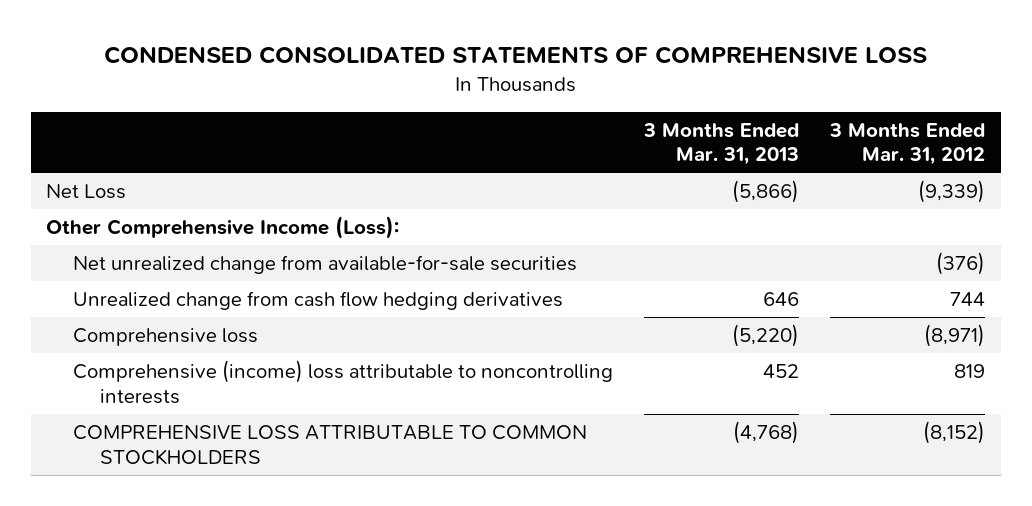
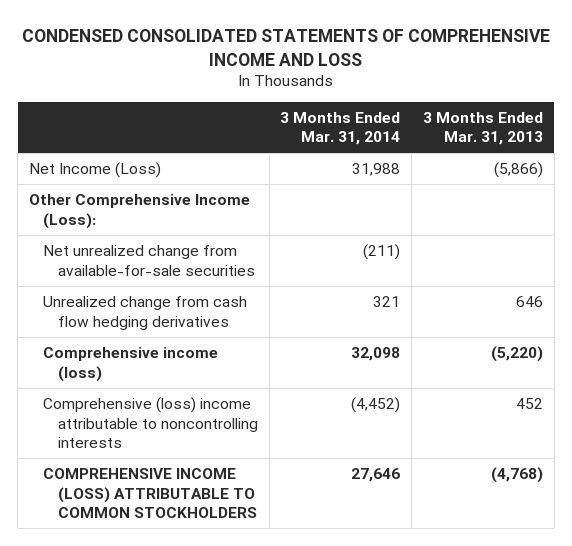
[103,45,927,64] CONDENSED CONSOLIDATED STATEMENTS OF COMPREHENSIVE LOSS -> [21,28,550,66] CONDENSED CONSOLIDATED STATEMENTS OF COMPREHENSIVE INCOME AND LOSS
[829,122,986,166] 3 Months Ended Mar. 31, 2012 -> none
none -> [280,111,401,146] 3 Months Ended Mar. 31, 2014
[46,184,127,200] Net Loss -> [29,162,162,179] Net Income (Loss)
[73,328,259,347] Comprehensive loss -> [43,347,219,382] Comprehensive income (loss)
[73,360,614,404] Comprehensive (income) loss attributable to noncontrolling interests -> [43,397,258,449] Comprehensive (loss) income attributable to noncontrolling interests
[73,425,588,465] COMPREHENSIVE LOSS ATTRIBUTABLE TO COMMON STOCKHOLDERS -> [43,468,257,519] COMPREHENSIVE INCOME (LOSS) ATTRIBUTABLE TO COMMON STOCKHOLDERS

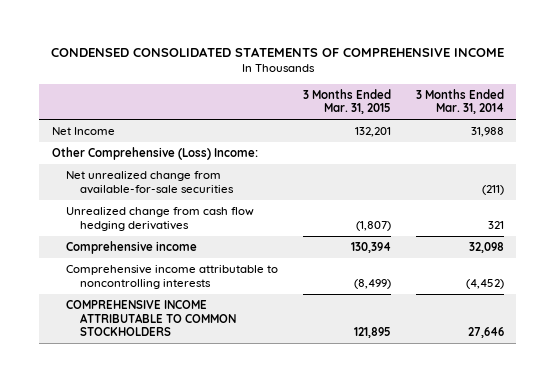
[21,28,550,66] CONDENSED CONSOLIDATED STATEMENTS OF COMPREHENSIVE INCOME AND LOSS -> [50,46,504,57] CONDENSED CONSOLIDATED STATEMENTS OF COMPREHENSIVE INCOME
[422,111,543,146] 3 Months Ended Mar. 31, 2013 -> none
none -> [302,88,391,115] 3 Months Ended Mar. 31, 2015
[29,162,162,179] Net Income (Loss) -> [51,126,115,135] Net Income
[29,194,251,229] Other Comprehensive Income (Loss): -> [51,146,258,160] Other Comprehensive (Loss) Income:
[43,347,219,382] Comprehensive income (loss) -> [65,240,197,254] Comprehensive income
[43,397,258,449] Comprehensive (loss) income attributable to noncontrolling interests -> [65,264,278,289] Comprehensive income attributable to noncontrolling interests
[43,468,257,519] COMPREHENSIVE INCOME (LOSS) ATTRIBUTABLE TO COMMON STOCKHOLDERS -> [65,299,237,337] COMPREHENSIVE INCOME ATTRIBUTABLE TO COMMON STOCKHOLDERS

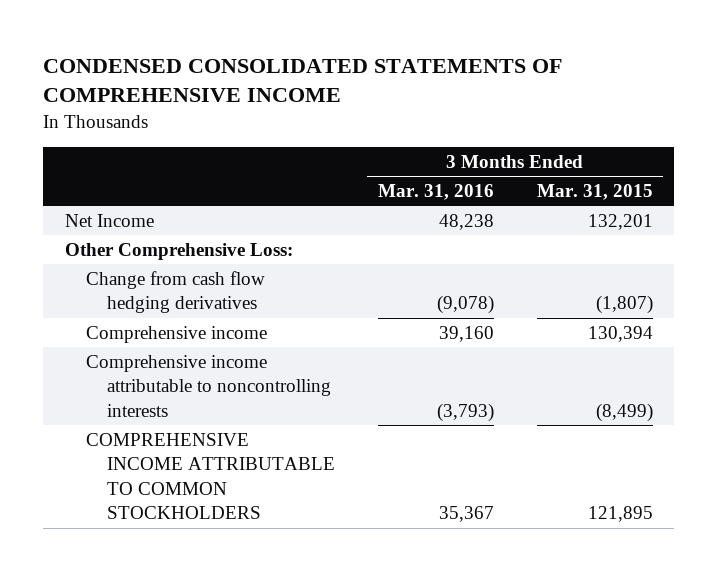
[415,88,504,115] 3 Months Ended Mar. 31, 2014 -> none
none -> [378,183,495,200] Mar. 31, 2016
[65,170,235,194] Net unrealized change from available-for-sale securities -> none
[51,146,258,160] Other Comprehensive (Loss) Income: -> [64,242,293,260] Other Comprehensive Loss:
[65,206,254,231] Unrealized change from cash flow hedging derivatives -> [86,270,266,314] Change from cash flow hedging derivatives

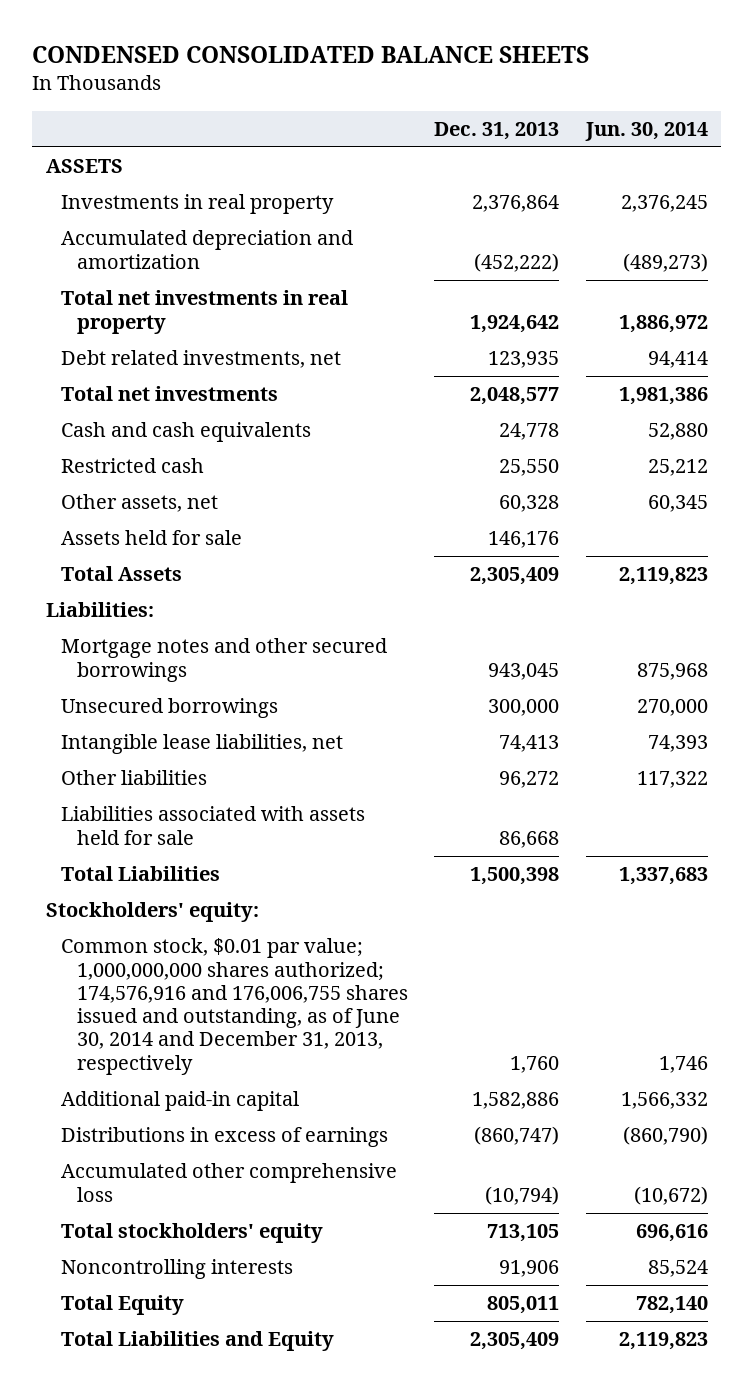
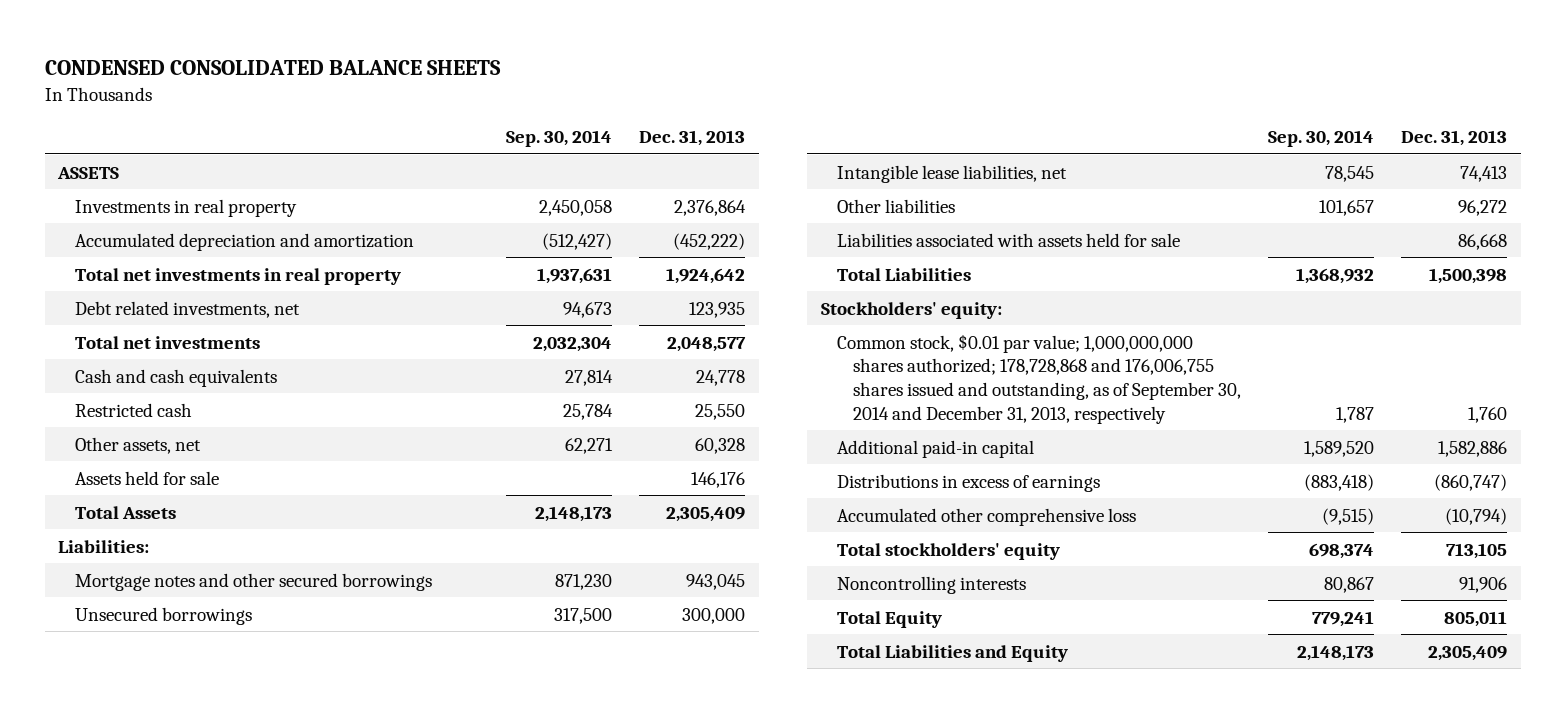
[584,121,708,141] Jun. 30, 2014 -> none
none -> [506,130,613,148] Sep. 30, 2014
[61,938,408,1075] Common stock, $0.01 par value; 1,000,000,000 shares authorized; 174,576,916 and 176,006,755 shares issued and outstanding, as of June 30, 2014 and December 31, 2013, respectively -> [836,333,1242,424] Common stock, $0.01 par value; 1,000,000,000 shares authorized; 178,728,868 and 176,006,755 shares issued and outstanding, as of September 30, 2014 and December 31, 2013, respectively

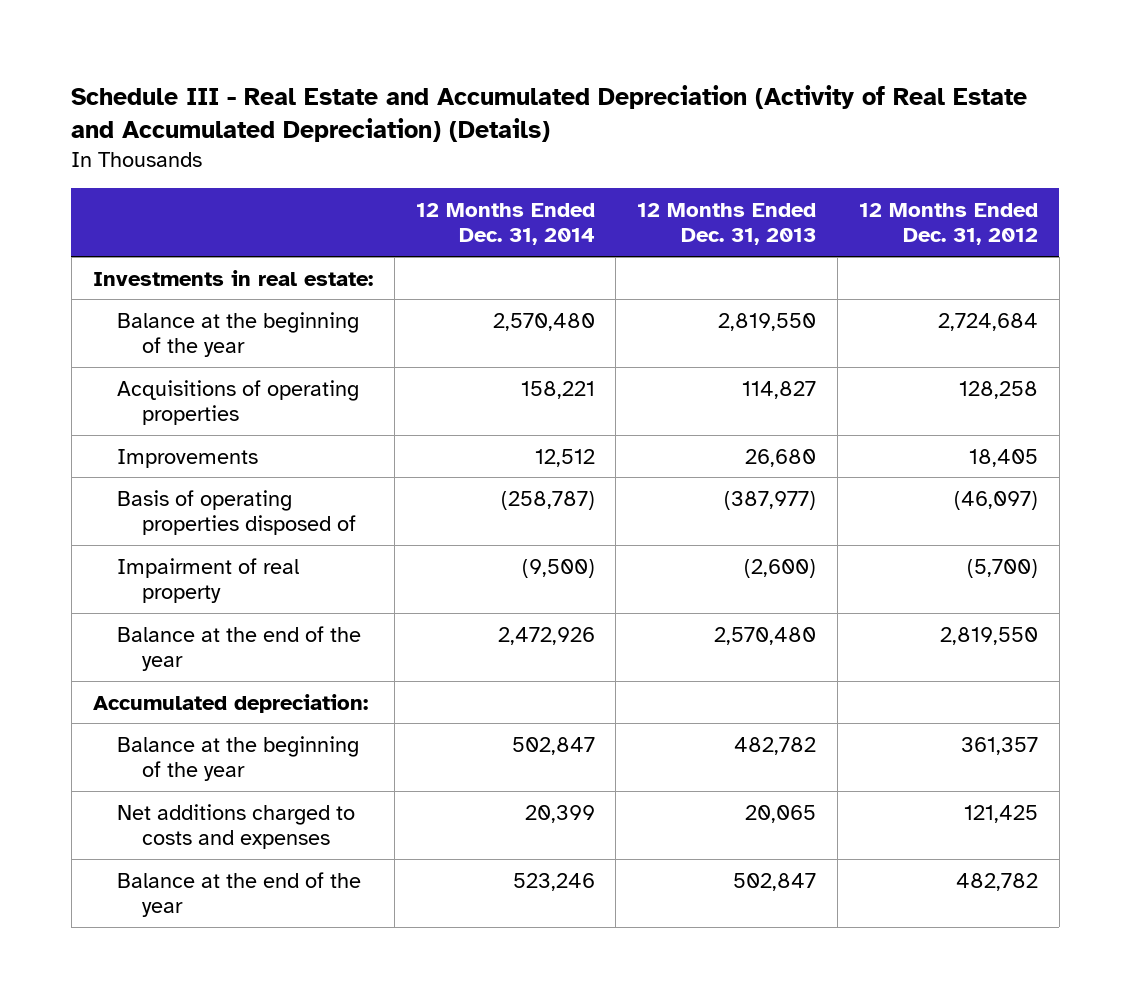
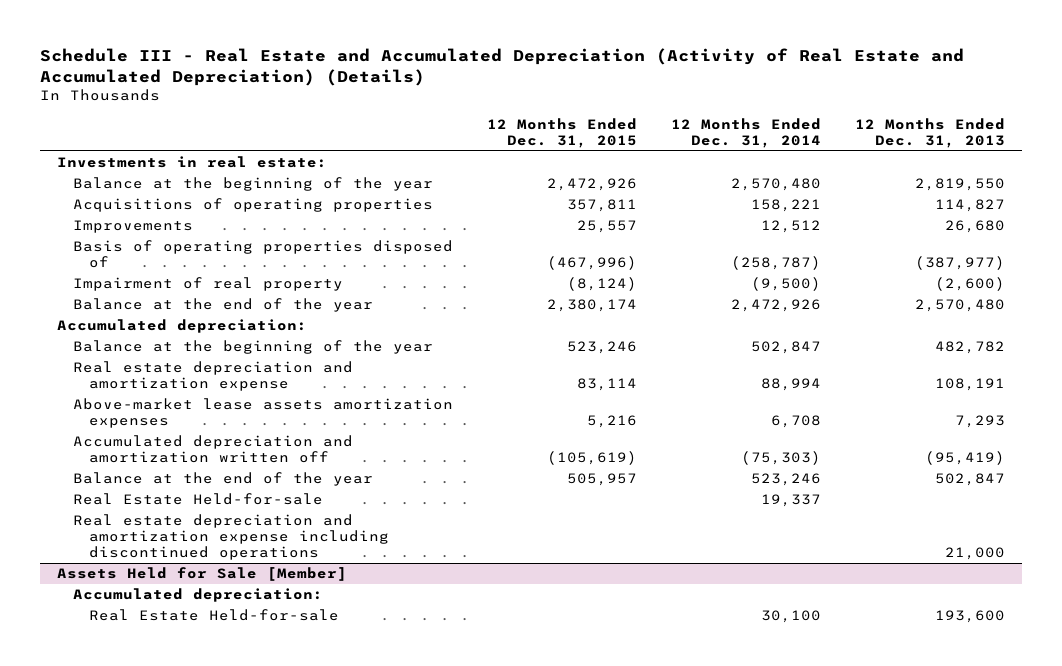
[859,202,1039,246] 12 Months Ended Dec. 31, 2012 -> none
none -> [487,117,638,148] 12 Months Ended Dec. 31, 2015
[117,803,356,849] Net additions charged to costs and expenses -> none
none -> [73,361,354,392] Real estate depreciation and amortization expense
none -> [73,398,454,429] Above-market lease assets amortization expenses
none -> [73,435,354,464] Accumulated depreciation and amortization written off
none -> [73,493,324,506] Real Estate Held-for-sale
none -> [73,514,390,561] Real estate depreciation and amortization expense including discontinued operations
none -> [57,567,348,582] Assets Held for Sale [Member]
none -> [73,588,324,603] Accumulated depreciation:
none -> [89,609,340,622] Real Estate Held-for-sale

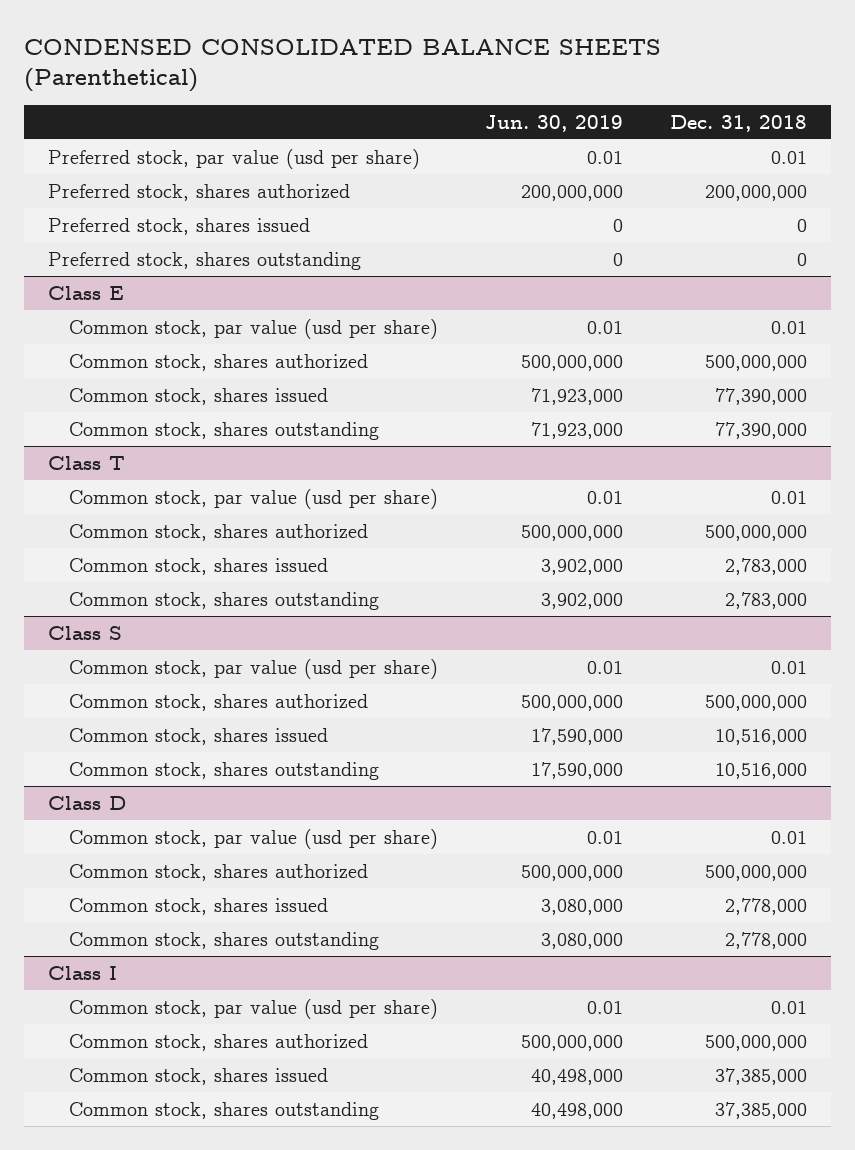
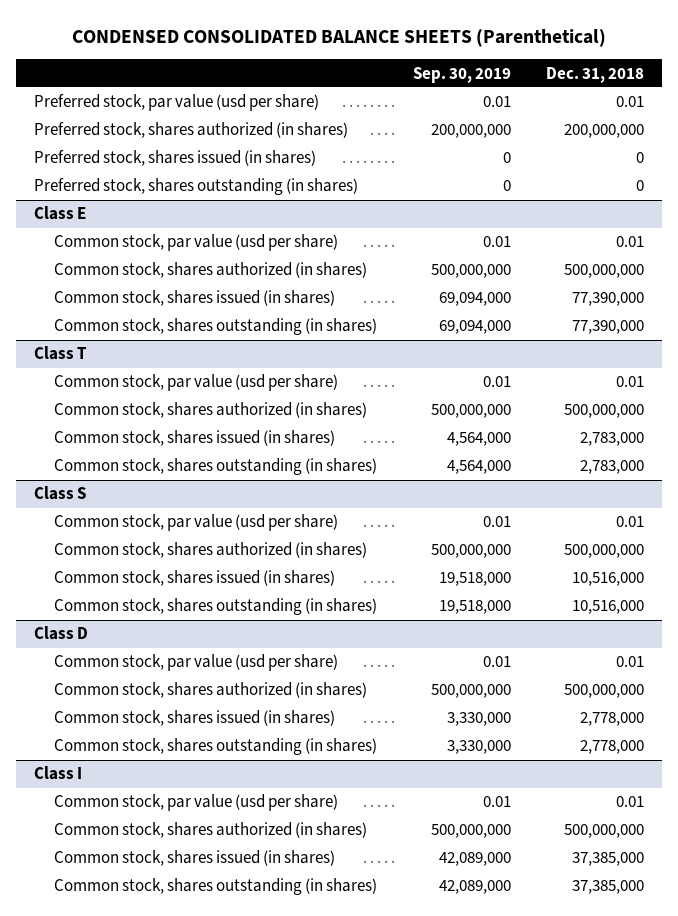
[485,114,624,132] Jun. 30, 2019 -> none
none -> [412,66,511,83] Sep. 30, 2019
[47,183,350,201] Preferred stock, shares authorized -> [34,122,349,139] Preferred stock, shares authorized (in shares)
[47,217,310,235] Preferred stock, shares issued -> [34,150,317,167] Preferred stock, shares issued (in shares)
[47,251,361,270] Preferred stock, shares outstanding -> [34,178,359,196] Preferred stock, shares outstanding (in shares)
[68,353,368,371] Common stock, shares authorized -> [54,262,368,279] Common stock, shares authorized (in shares)
[68,387,328,405] Common stock, shares issued -> [54,290,336,307] Common stock, shares issued (in shares)
[68,421,379,440] Common stock, shares outstanding -> [54,318,378,336] Common stock, shares outstanding (in shares)
[68,523,368,541] Common stock, shares authorized -> [54,402,368,419] Common stock, shares authorized (in shares)
[68,557,328,575] Common stock, shares issued -> [54,430,336,447] Common stock, shares issued (in shares)
[68,591,379,610] Common stock, shares outstanding -> [54,458,378,476] Common stock, shares outstanding (in shares)
[68,693,368,711] Common stock, shares authorized -> [54,542,368,559] Common stock, shares authorized (in shares)
[68,727,328,745] Common stock, shares issued -> [54,570,336,587] Common stock, shares issued (in shares)
[68,761,379,780] Common stock, shares outstanding -> [54,598,378,616] Common stock, shares outstanding (in shares)
[68,863,368,881] Common stock, shares authorized -> [54,682,368,699] Common stock, shares authorized (in shares)
[68,897,328,915] Common stock, shares issued -> [54,710,336,727] Common stock, shares issued (in shares)
[68,931,379,950] Common stock, shares outstanding -> [54,738,378,756] Common stock, shares outstanding (in shares)
[68,1033,368,1051] Common stock, shares authorized -> [54,822,368,839] Common stock, shares authorized (in shares)
[68,1067,328,1085] Common stock, shares issued -> [54,850,336,867] Common stock, shares issued (in shares)
[68,1101,379,1120] Common stock, shares outstanding -> [54,878,378,896] Common stock, shares outstanding (in shares)

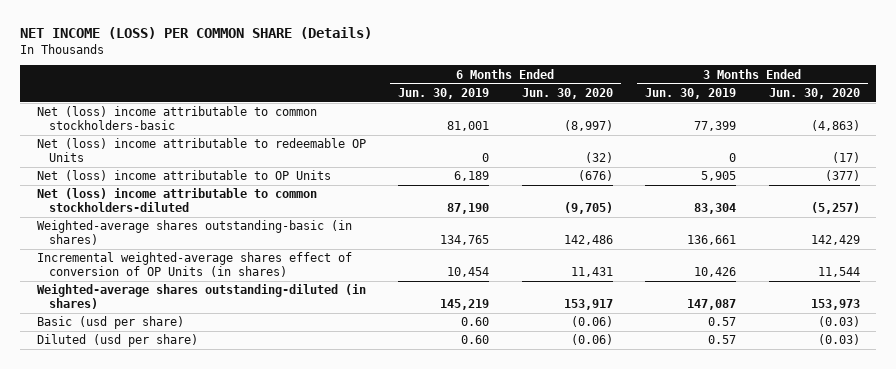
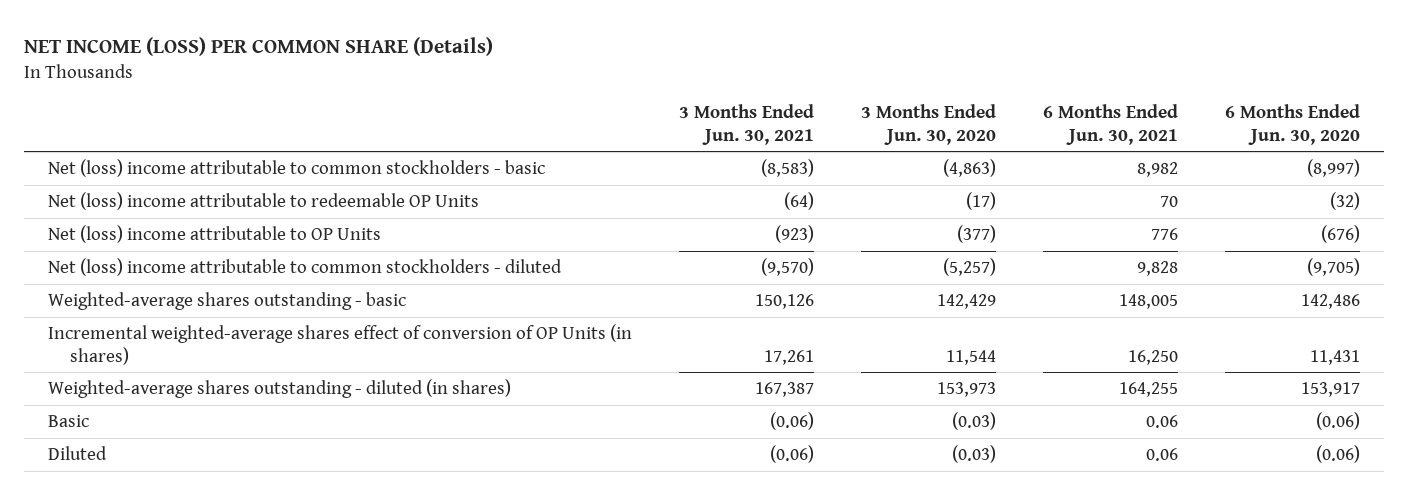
[398,87,490,99] Jun. 30, 2019 -> none
[645,87,737,99] Jun. 30, 2019 -> none
none -> [679,104,815,145] 3 Months Ended Jun. 30, 2021
none -> [1043,104,1179,145] 6 Months Ended Jun. 30, 2021
[36,106,317,131] Net (loss) income attributable to common stockholders-basic -> [47,158,545,177] Net (loss) income attributable to common stockholders - basic
[36,188,317,213] Net (loss) income attributable to common stockholders-diluted -> [47,257,562,276] Net (loss) income attributable to common stockholders - diluted
[36,220,352,246] Weighted-average shares outstanding-basic (in shares) -> [47,291,406,310] Weighted-average shares outstanding - basic
[36,284,366,310] Weighted-average shares outstanding-diluted (in shares) -> [47,378,511,398] Weighted-average shares outstanding - diluted (in shares)
[36,316,184,330] Basic (usd per share) -> [47,414,89,427] Basic
[36,334,198,348] Diluted (usd per share) -> [47,445,107,460] Diluted

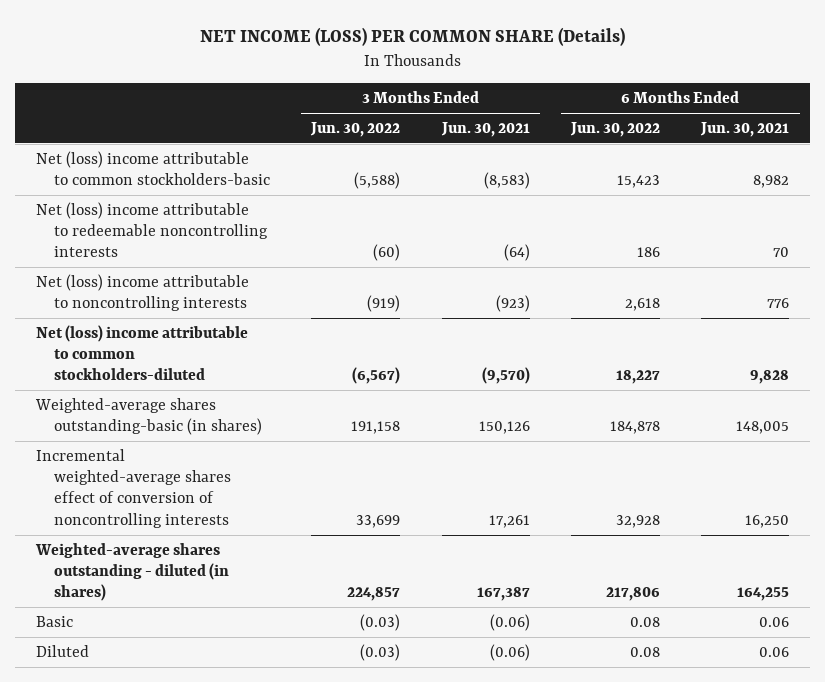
[861,104,997,145] 3 Months Ended Jun. 30, 2020 -> none
[1225,104,1361,145] 6 Months Ended Jun. 30, 2020 -> none
none -> [310,121,401,137] Jun. 30, 2022
none -> [570,121,661,137] Jun. 30, 2022
[47,158,545,177] Net (loss) income attributable to common stockholders - basic -> [35,150,271,186] Net (loss) income attributable to common stockholders-basic
[47,191,479,210] Net (loss) income attributable to redeemable OP Units -> [35,201,269,258] Net (loss) income attributable to redeemable noncontrolling interests
[47,224,381,243] Net (loss) income attributable to OP Units -> [35,273,249,312] Net (loss) income attributable to noncontrolling interests
[47,257,562,276] Net (loss) income attributable to common stockholders - diluted -> [35,324,248,381] Net (loss) income attributable to common stockholders-diluted
[47,291,406,310] Weighted-average shares outstanding - basic -> [34,397,263,436] Weighted-average shares outstanding-basic (in shares)
[47,323,632,365] Incremental weighted-average shares effect of conversion of OP Units (in shares) -> [35,448,232,528] Incremental weighted-average shares effect of conversion of noncontrolling interests

